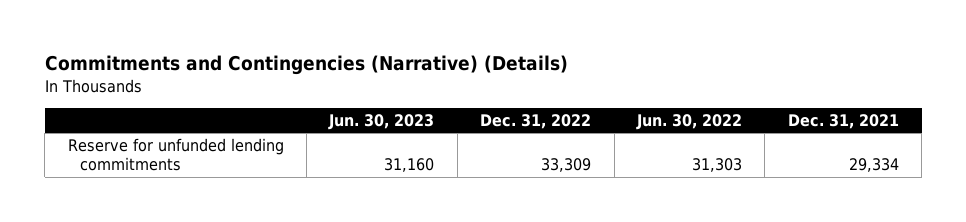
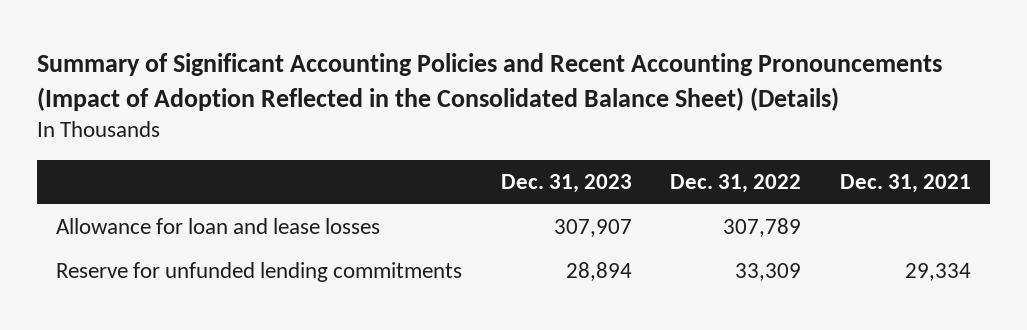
[44,54,568,75] Commitments and Contingencies (Narrative) (Details) -> [36,52,942,111] Summary of Significant Accounting Policies and Recent Accounting Pronouncements (Impact of Adoption Reflected in the Consolidated Balance Sheet) (Details)
[328,114,435,131] Jun. 30, 2023 -> none
[635,114,742,131] Jun. 30, 2022 -> none
none -> [500,174,632,194] Dec. 31, 2023
none -> [55,218,380,235] Allowance for loan and lease losses

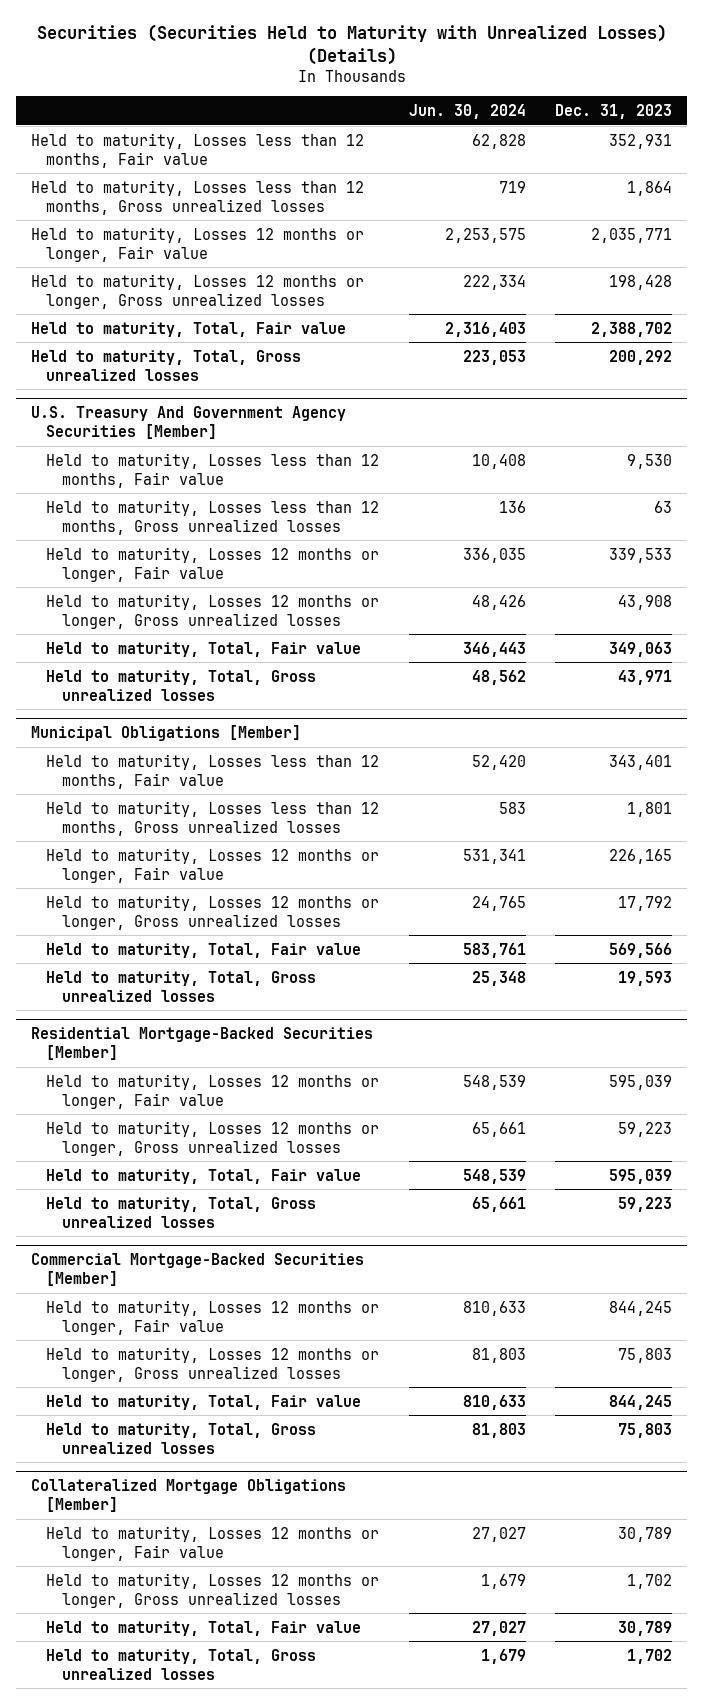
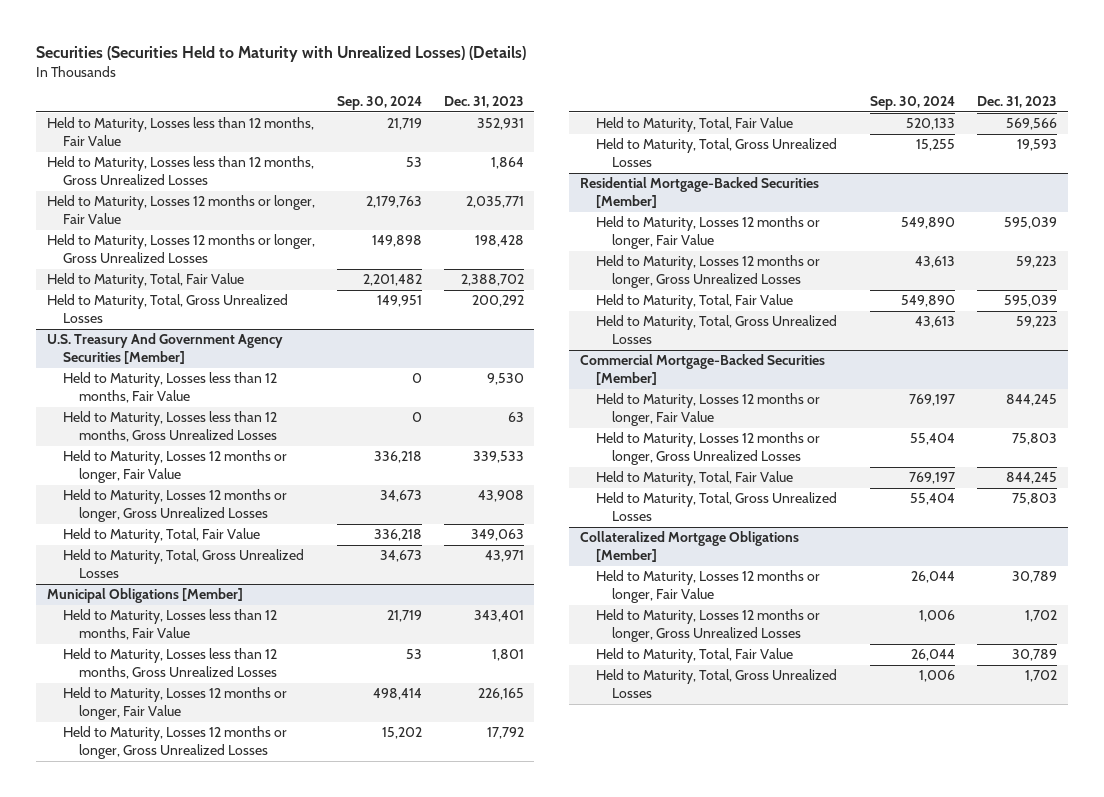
[408,103,526,119] Jun. 30, 2024 -> none
none -> [336,95,422,110] Sep. 30, 2024
[30,132,364,168] Held to maturity, Losses less than 12 months, Fair value -> [47,117,315,146] Held to Maturity, Losses less than 12 months, Fair Value
[30,179,364,215] Held to maturity, Losses less than 12 months, Gross unrealized losses -> [47,156,315,185] Held to Maturity, Losses less than 12 months, Gross Unrealized Losses
[30,226,364,262] Held to maturity, Losses 12 months or longer, Fair value -> [47,195,316,224] Held to Maturity, Losses 12 months or longer, Fair Value
[30,273,364,309] Held to maturity, Losses 12 months or longer, Gross unrealized losses -> [47,234,316,263] Held to Maturity, Losses 12 months or longer, Gross Unrealized Losses
[30,321,346,337] Held to maturity, Total, Fair value -> [47,273,245,289] Held to Maturity, Total, Fair Value
[30,349,301,381] Held to maturity, Total, Gross unrealized losses -> [47,294,289,323] Held to Maturity, Total, Gross Unrealized Losses
[46,452,380,488] Held to maturity, Losses less than 12 months, Fair value -> [63,372,278,403] Held to Maturity, Losses less than 12 months, Fair Value
[46,499,380,535] Held to maturity, Losses less than 12 months, Gross unrealized losses -> [63,411,278,442] Held to Maturity, Losses less than 12 months, Gross Unrealized Losses
[46,546,380,582] Held to maturity, Losses 12 months or longer, Fair value -> [63,450,288,483] Held to Maturity, Losses 12 months or longer, Fair Value
[46,593,380,629] Held to maturity, Losses 12 months or longer, Gross unrealized losses -> [63,489,288,522] Held to Maturity, Losses 12 months or longer, Gross Unrealized Losses
[46,641,362,657] Held to maturity, Total, Fair value -> [63,528,261,544] Held to Maturity, Total, Fair Value
[46,669,317,701] Held to maturity, Total, Gross unrealized losses -> [63,549,305,578] Held to Maturity, Total, Gross Unrealized Losses
[46,753,380,789] Held to maturity, Losses less than 12 months, Fair value -> [63,609,278,640] Held to Maturity, Losses less than 12 months, Fair Value
[46,800,380,836] Held to maturity, Losses less than 12 months, Gross unrealized losses -> [63,648,278,679] Held to Maturity, Losses less than 12 months, Gross Unrealized Losses
[46,847,380,883] Held to maturity, Losses 12 months or longer, Fair value -> [63,687,288,720] Held to Maturity, Losses 12 months or longer, Fair Value
[46,894,380,930] Held to maturity, Losses 12 months or longer, Gross unrealized losses -> [63,726,288,759] Held to Maturity, Losses 12 months or longer, Gross Unrealized Losses
[46,942,362,958] Held to maturity, Total, Fair value -> [596,117,794,133] Held to Maturity, Total, Fair Value
[46,970,317,1002] Held to maturity, Total, Gross unrealized losses -> [596,138,838,167] Held to Maturity, Total, Gross Unrealized Losses
[46,1073,380,1109] Held to maturity, Losses 12 months or longer, Fair value -> [596,216,821,249] Held to Maturity, Losses 12 months or longer, Fair Value
[46,1120,380,1156] Held to maturity, Losses 12 months or longer, Gross unrealized losses -> [596,255,821,288] Held to Maturity, Losses 12 months or longer, Gross Unrealized Losses
[46,1168,362,1184] Held to maturity, Total, Fair value -> [596,294,794,310] Held to Maturity, Total, Fair Value
[46,1196,317,1228] Held to maturity, Total, Gross unrealized losses -> [596,315,838,344] Held to Maturity, Total, Gross Unrealized Losses
[46,1299,380,1335] Held to maturity, Losses 12 months or longer, Fair value -> [596,393,821,426] Held to Maturity, Losses 12 months or longer, Fair Value
[46,1346,380,1382] Held to maturity, Losses 12 months or longer, Gross unrealized losses -> [596,432,821,465] Held to Maturity, Losses 12 months or longer, Gross Unrealized Losses
[46,1394,362,1410] Held to maturity, Total, Fair value -> [596,471,794,487] Held to Maturity, Total, Fair Value
[46,1422,317,1454] Held to maturity, Total, Gross unrealized losses -> [596,492,838,521] Held to Maturity, Total, Gross Unrealized Losses
[46,1525,380,1561] Held to maturity, Losses 12 months or longer, Fair value -> [596,570,821,603] Held to Maturity, Losses 12 months or longer, Fair Value
[46,1572,380,1608] Held to maturity, Losses 12 months or longer, Gross unrealized losses -> [596,609,821,642] Held to Maturity, Losses 12 months or longer, Gross Unrealized Losses
[46,1620,362,1636] Held to maturity, Total, Fair value -> [596,648,794,664] Held to Maturity, Total, Fair Value
[46,1648,317,1680] Held to maturity, Total, Gross unrealized losses -> [596,669,838,698] Held to Maturity, Total, Gross Unrealized Losses

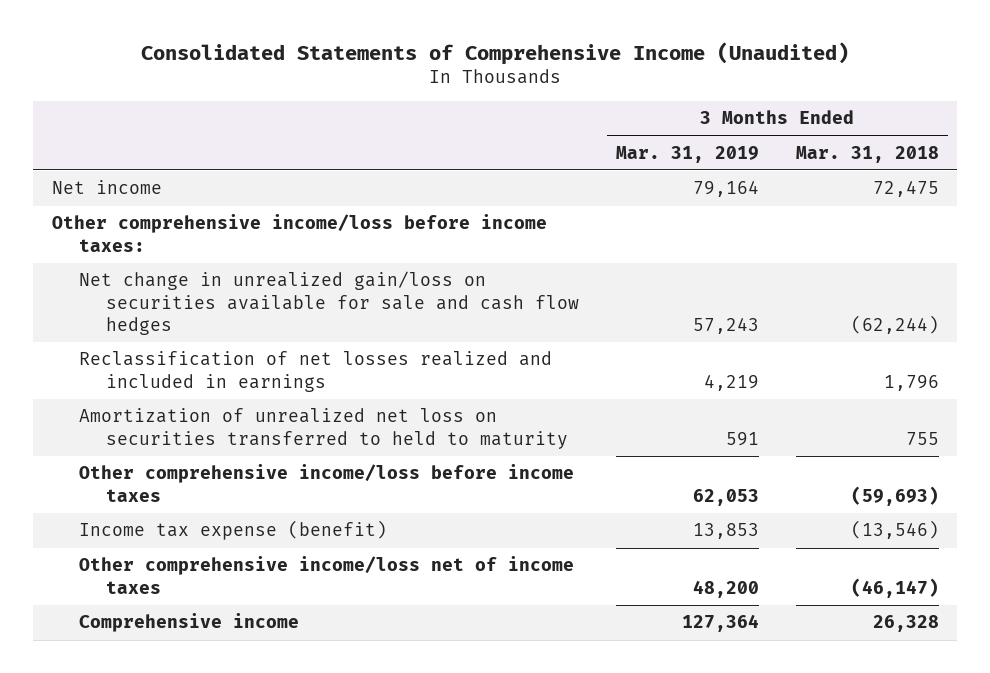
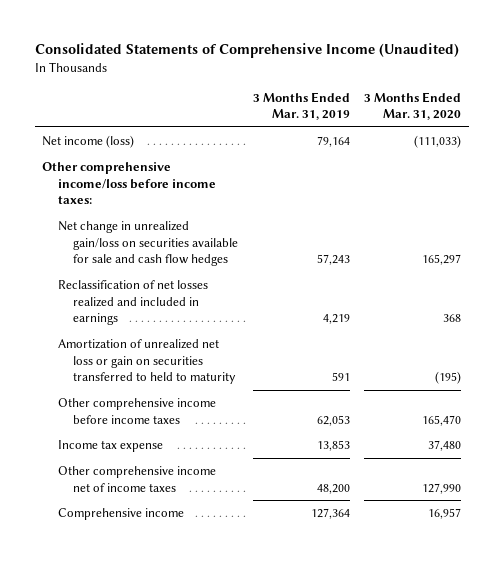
[795,145,939,163] Mar. 31, 2018 -> none
none -> [364,91,462,120] 3 Months Ended Mar. 31, 2020
[51,180,162,195] Net income -> [41,135,134,149] Net income (loss)
[78,408,568,449] Amortization of unrealized net loss on securities transferred to held to maturity -> [57,339,237,384] Amortization of unrealized net loss or gain on securities transferred to held to maturity
[78,464,574,502] Other comprehensive income/loss before income taxes -> [57,398,216,424] Other comprehensive income before income taxes
[78,520,387,541] Income tax expense (benefit) -> [57,440,163,453] Income tax expense
[78,556,574,594] Other comprehensive income/loss net of income taxes -> [57,466,216,492] Other comprehensive income net of income taxes

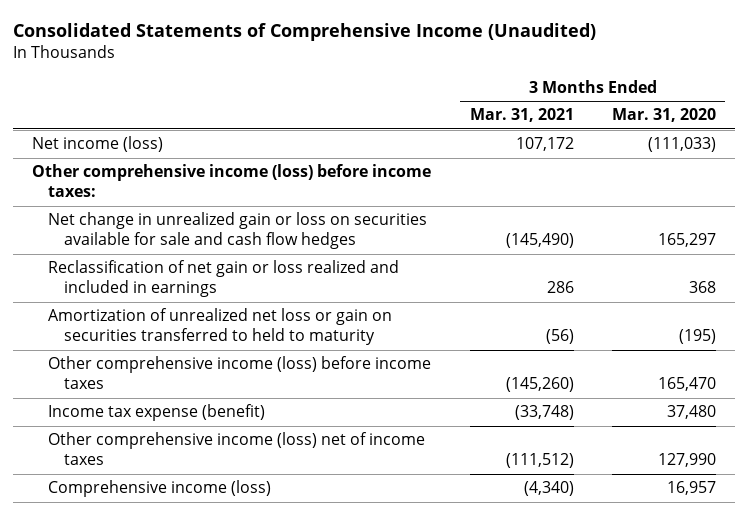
[252,91,350,120] 3 Months Ended Mar. 31, 2019 -> none
none -> [469,108,574,123] Mar. 31, 2021
[41,162,216,204] Other comprehensive income/loss before income taxes: -> [32,164,432,198] Other comprehensive income (loss) before income taxes:
[57,221,239,266] Net change in unrealized gain/loss on securities available for sale and cash flow hedges -> [48,212,428,250] Net change in unrealized gain or loss on securities available for sale and cash flow hedges
[57,280,208,325] Reclassification of net losses realized and included in earnings -> [48,260,400,298] Reclassification of net gain or loss realized and included in earnings
[57,398,216,424] Other comprehensive income before income taxes -> [48,356,432,390] Other comprehensive income (loss) before income taxes
[57,440,163,453] Income tax expense -> [48,404,266,422] Income tax expense (benefit)
[57,466,216,492] Other comprehensive income net of income taxes -> [48,432,426,466] Other comprehensive income (loss) net of income taxes
[57,508,184,521] Comprehensive income -> [48,480,272,498] Comprehensive income (loss)

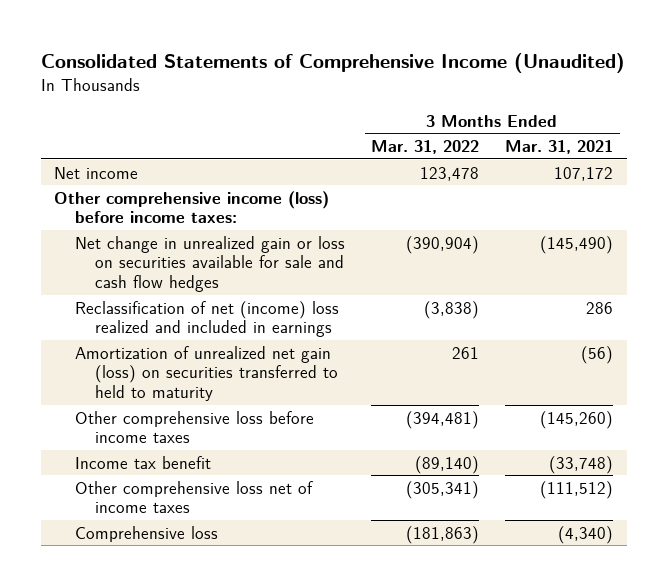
[611,108,716,123] Mar. 31, 2020 -> none
none -> [371,139,480,154] Mar. 31, 2022
[32,136,164,153] Net income (loss) -> [54,166,139,179] Net income
[48,260,400,298] Reclassification of net gain or loss realized and included in earnings -> [74,300,339,338] Reclassification of net (income) loss realized and included in earnings
[48,308,393,346] Amortization of unrealized net loss or gain on securities transferred to held to maturity -> [74,345,339,402] Amortization of unrealized net gain (loss) on securities transferred to held to maturity
[48,356,432,390] Other comprehensive income (loss) before income taxes -> [74,410,314,444] Other comprehensive loss before income taxes
[48,404,266,422] Income tax expense (benefit) -> [74,455,211,469] Income tax benefit
[48,432,426,466] Other comprehensive income (loss) net of income taxes -> [74,480,313,514] Other comprehensive loss net of income taxes
[48,480,272,498] Comprehensive income (loss) -> [74,525,218,542] Comprehensive loss

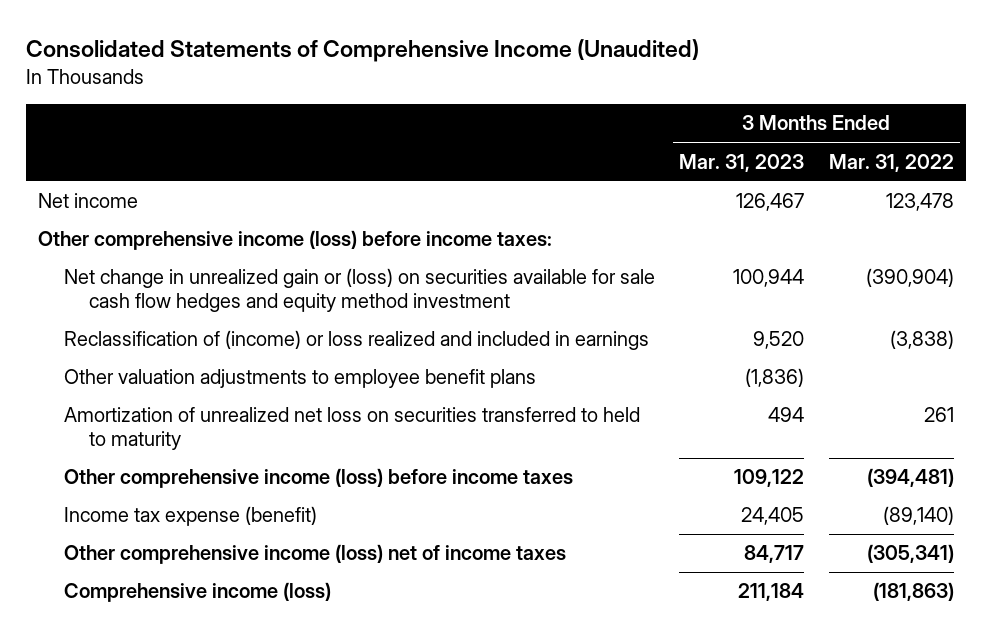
[505,139,614,154] Mar. 31, 2021 -> none
none -> [679,153,805,172] Mar. 31, 2023
[74,235,345,293] Net change in unrealized gain or loss on securities available for sale and cash flow hedges -> [63,268,655,313] Net change in unrealized gain or (loss) on securities available for sale cash flow hedges and equity method investment
[74,300,339,338] Reclassification of net (income) loss realized and included in earnings -> [63,330,649,351] Reclassification of (income) or loss realized and included in earnings
none -> [63,369,536,389] Other valuation adjustments to employee benefit plans
[74,345,339,402] Amortization of unrealized net gain (loss) on securities transferred to held to maturity -> [63,407,640,451] Amortization of unrealized net loss on securities transferred to held to maturity
[74,410,314,444] Other comprehensive loss before income taxes -> [63,468,573,489] Other comprehensive income (loss) before income taxes
[74,455,211,469] Income tax benefit -> [63,506,317,527] Income tax expense (benefit)
[74,480,313,514] Other comprehensive loss net of income taxes -> [63,544,566,565] Other comprehensive income (loss) net of income taxes
[74,525,218,542] Comprehensive loss -> [63,582,331,603] Comprehensive income (loss)

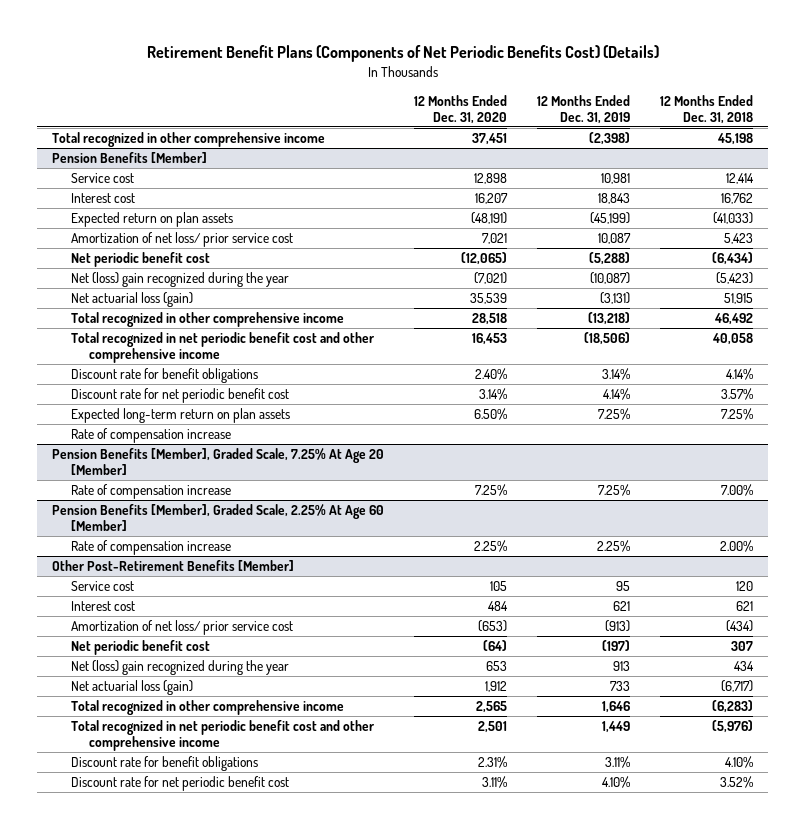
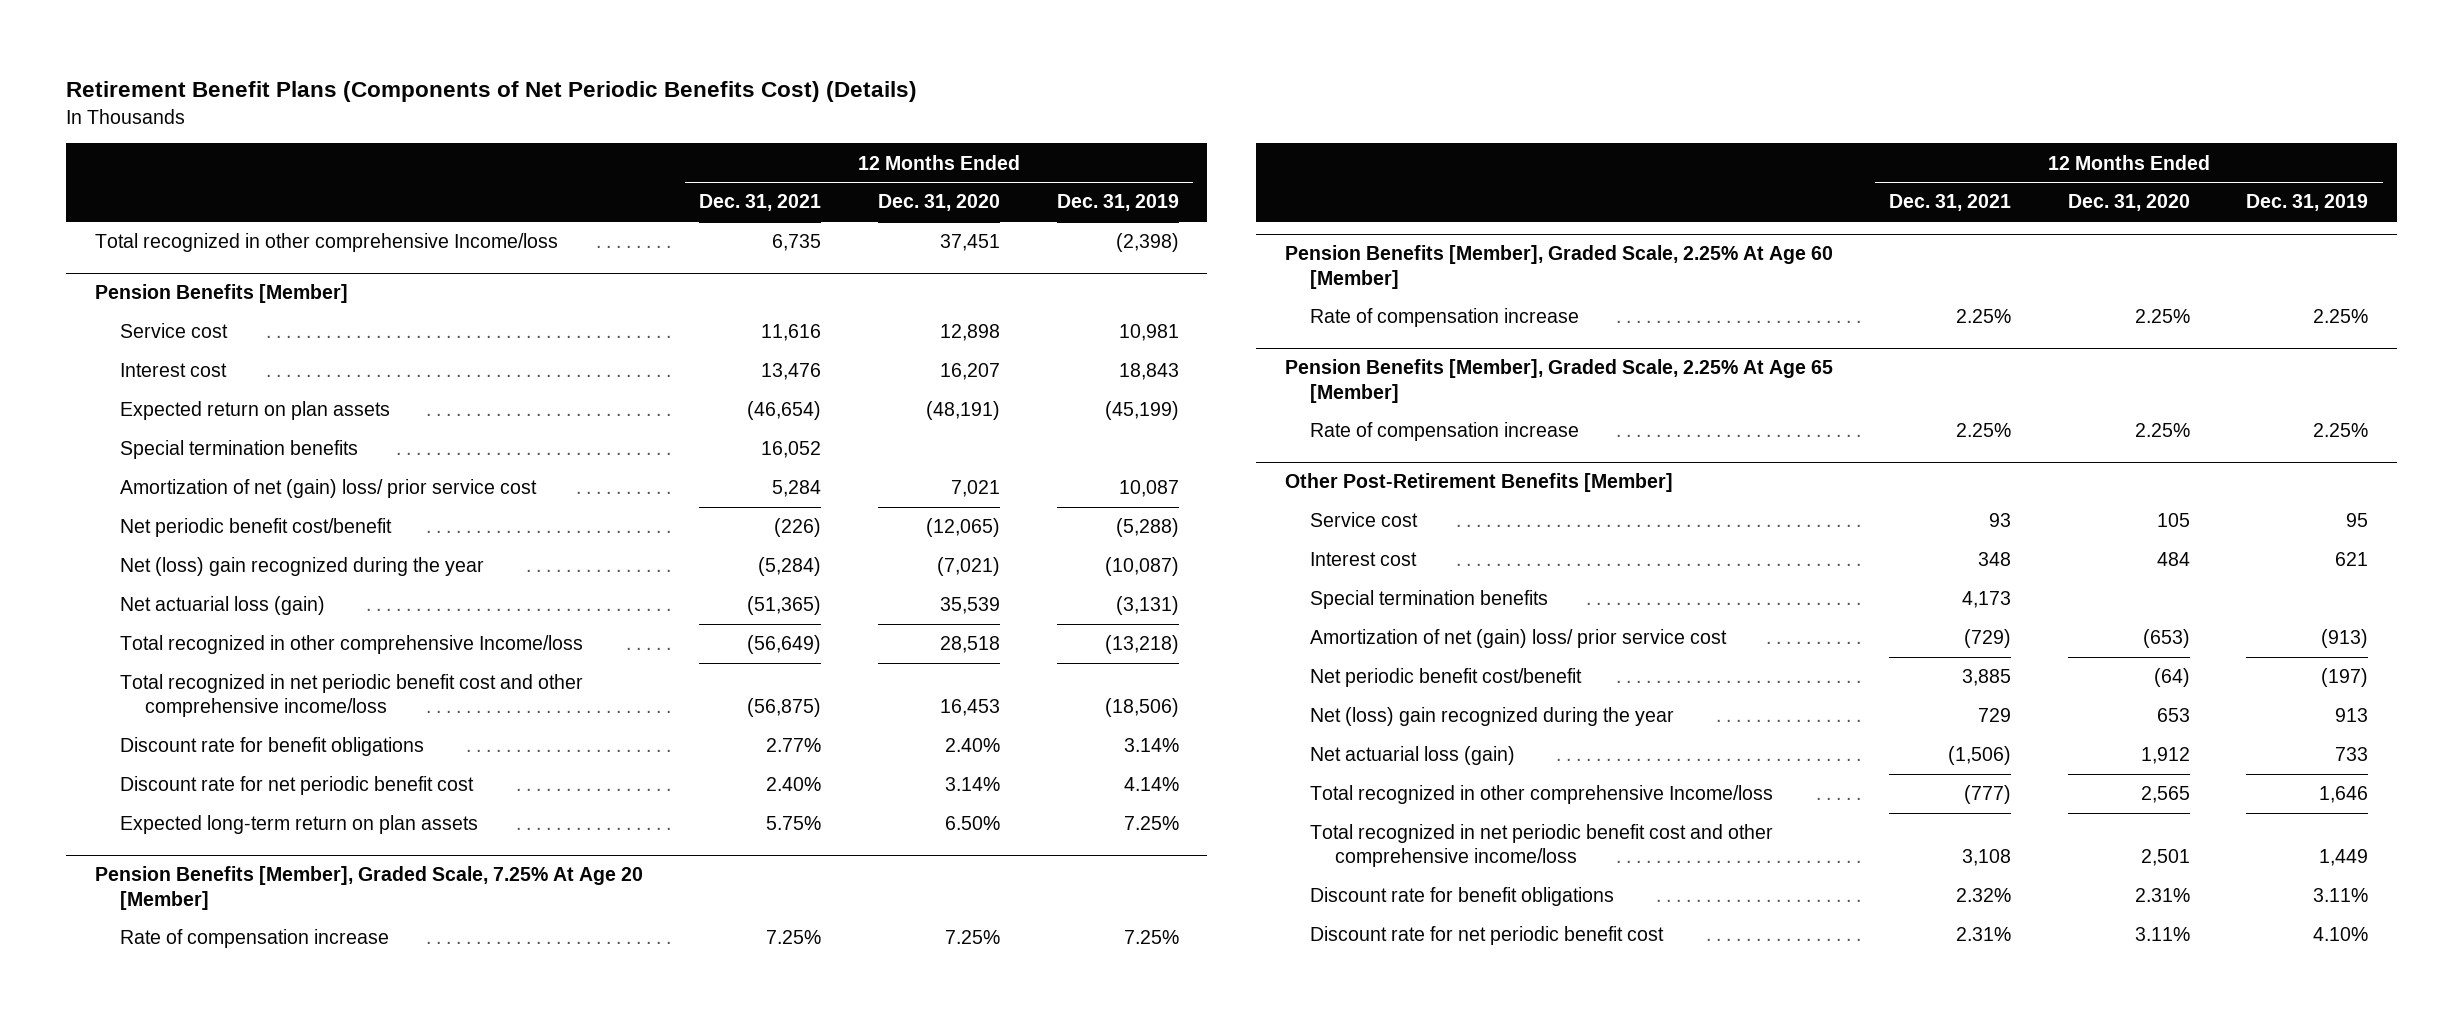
[660,94,754,124] 12 Months Ended Dec. 31, 2018 -> none
none -> [699,194,822,212] Dec. 31, 2021
[52,131,326,147] Total recognized in other comprehensive income -> [94,233,558,253] Total recognized in other comprehensive Income/loss
none -> [119,440,358,460] Special termination benefits
[70,231,293,247] Amortization of net loss/ prior service cost -> [119,479,537,499] Amortization of net (gain) loss/ prior service cost
[70,251,210,267] Net periodic benefit cost -> [119,518,392,538] Net periodic benefit cost/benefit
[70,311,344,327] Total recognized in other comprehensive income -> [119,635,583,655] Total recognized in other comprehensive Income/loss
[70,331,375,364] Total recognized in net periodic benefit cost and other comprehensive income -> [119,674,583,718] Total recognized in net periodic benefit cost and other comprehensive income/loss
[70,427,231,443] Rate of compensation increase -> none
none -> [1284,359,1833,403] Pension Benefits [Member], Graded Scale, 2.25% At Age 65 [Member]
none -> [1309,422,1579,442] Rate of compensation increase
none -> [1309,590,1548,610] Special termination benefits
[70,619,293,635] Amortization of net loss/ prior service cost -> [1309,629,1727,649] Amortization of net (gain) loss/ prior service cost
[70,639,210,655] Net periodic benefit cost -> [1309,668,1582,688] Net periodic benefit cost/benefit
[70,699,344,715] Total recognized in other comprehensive income -> [1309,785,1773,805] Total recognized in other comprehensive Income/loss
[70,719,375,752] Total recognized in net periodic benefit cost and other comprehensive income -> [1309,824,1773,868] Total recognized in net periodic benefit cost and other comprehensive income/loss

